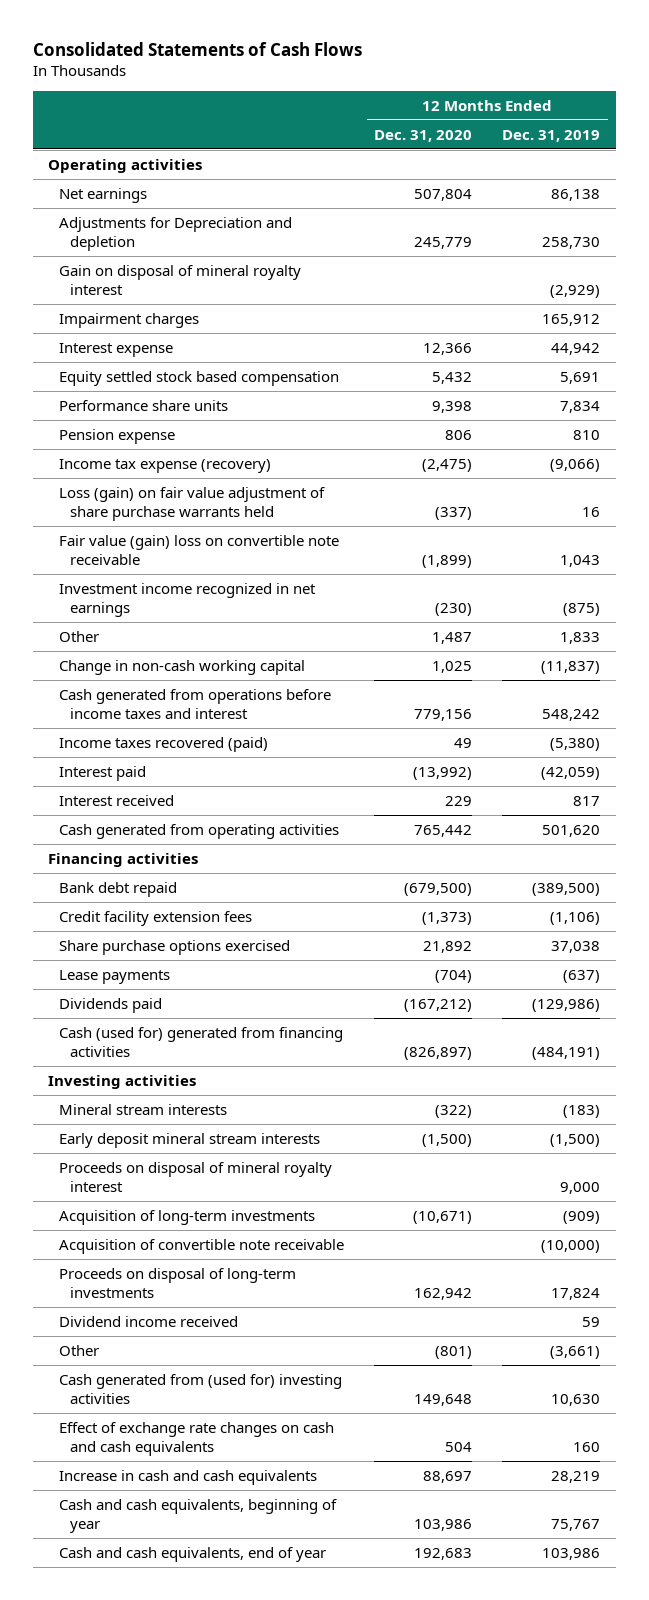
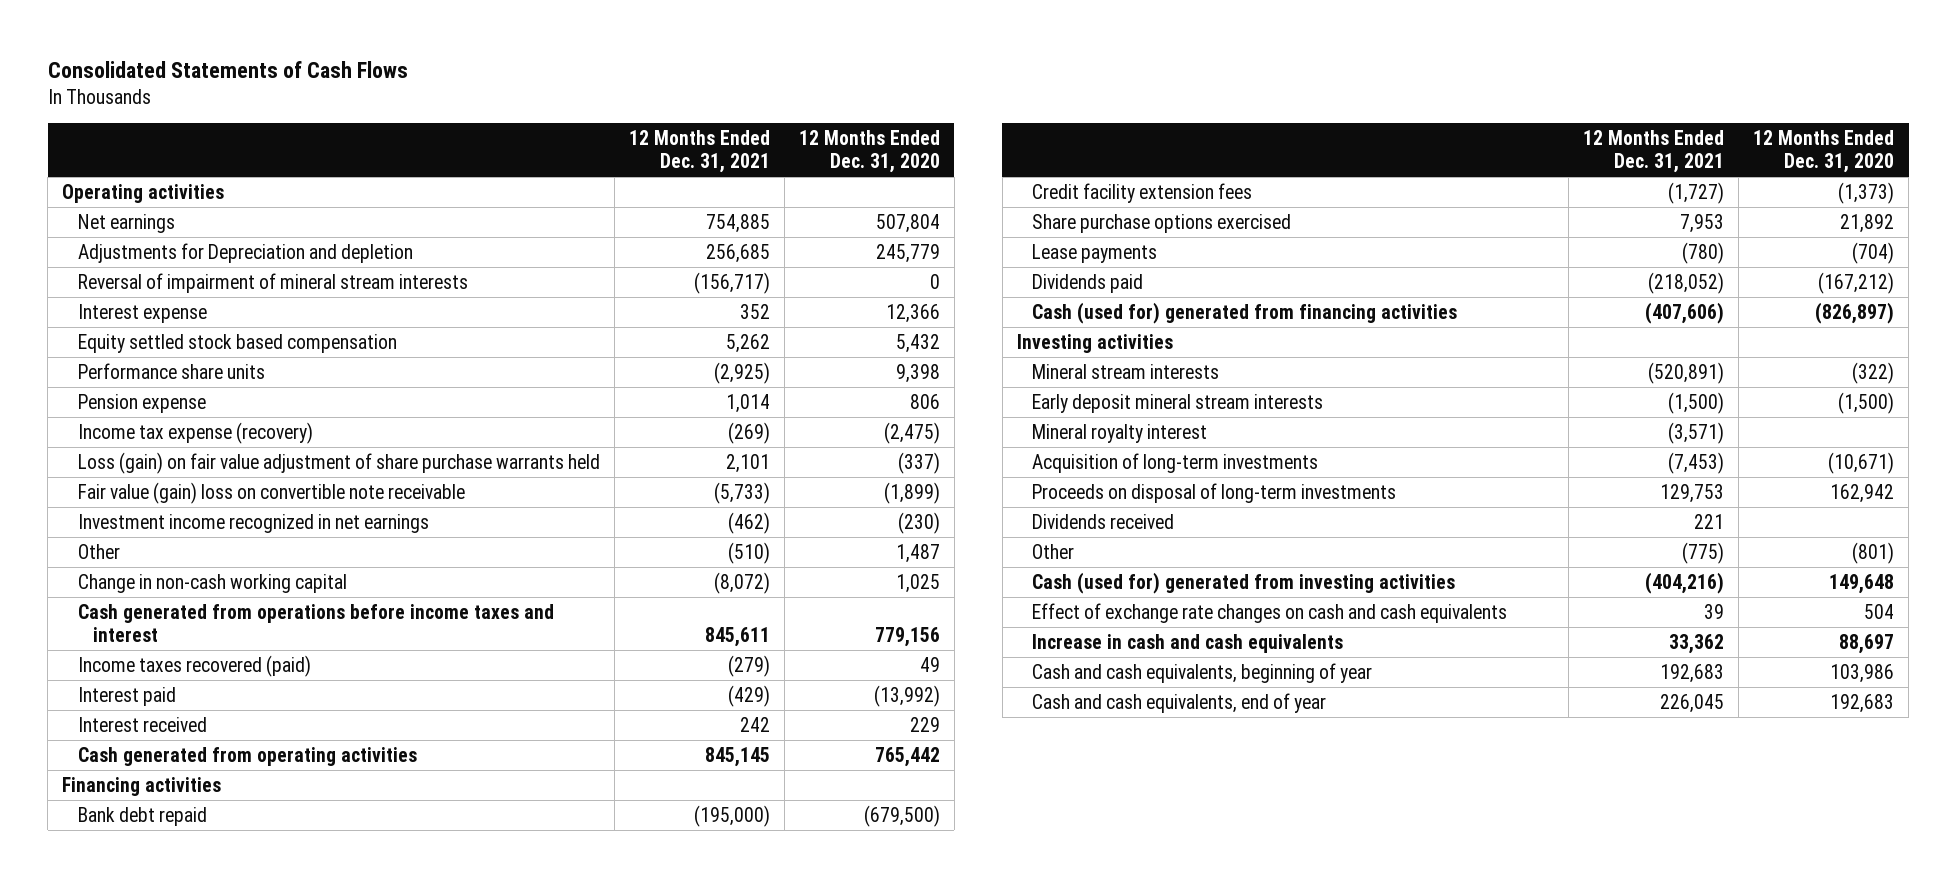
[502,129,601,142] Dec. 31, 2019 -> none
none -> [628,130,770,174] 12 Months Ended Dec. 31, 2021
[58,264,301,295] Gain on disposal of mineral royalty interest -> none
[58,312,199,328] Impairment charges -> none
none -> [77,272,468,293] Reversal of impairment of mineral stream interests
[58,1161,332,1192] Proceeds on disposal of mineral royalty interest -> [1032,423,1208,443] Mineral royalty interest
[58,1238,344,1254] Acquisition of convertible note receivable -> none
[58,1315,238,1327] Dividend income received -> [1032,513,1175,529] Dividends received
[58,1373,342,1404] Cash generated from (used for) investing activities -> [1032,571,1456,594] Cash (used for) generated from investing activities

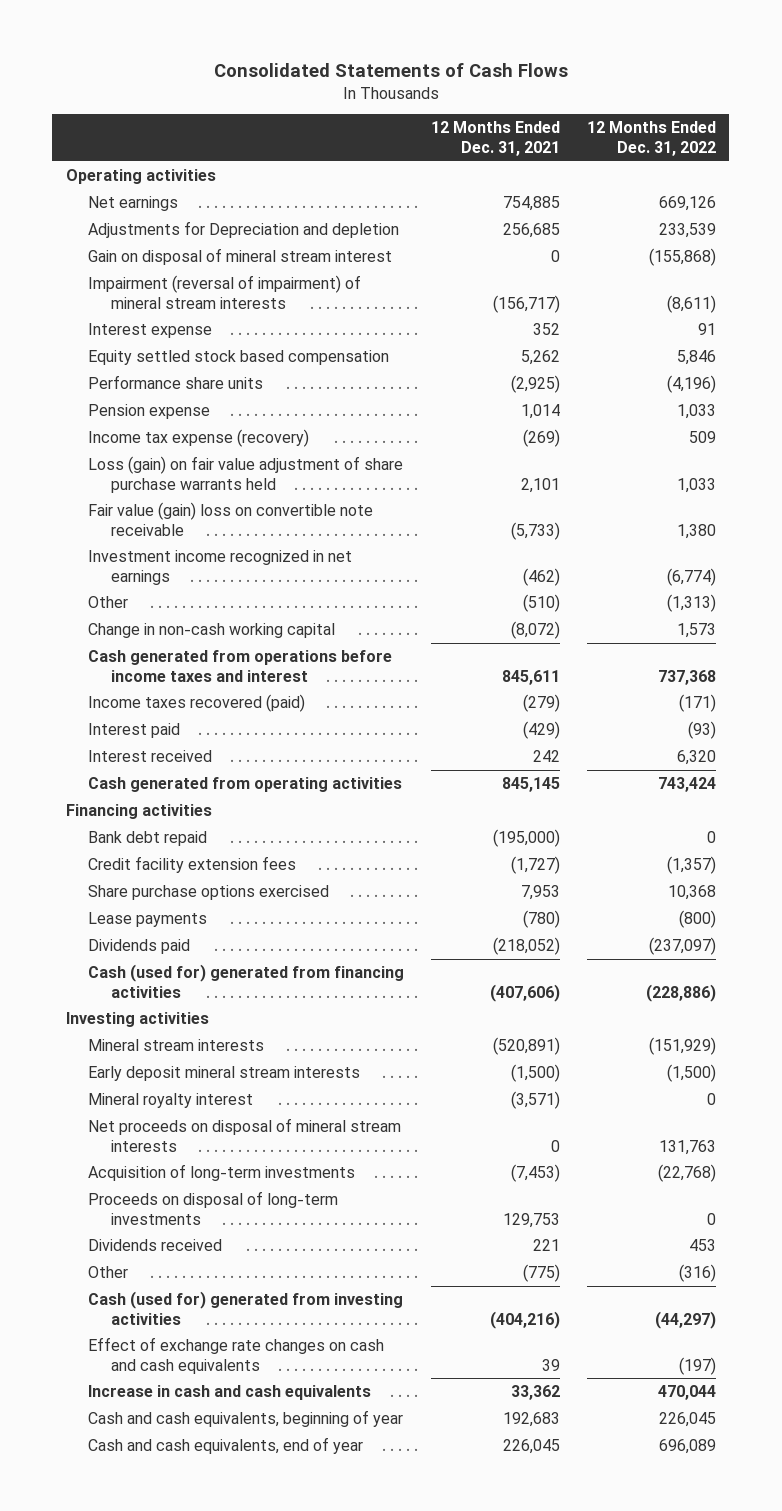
[798,130,940,174] 12 Months Ended Dec. 31, 2020 -> none
none -> [586,121,716,157] 12 Months Ended Dec. 31, 2022
none -> [88,247,393,265] Gain on disposal of mineral stream interest
[77,272,468,293] Reversal of impairment of mineral stream interests -> [88,274,362,309] Impairment (reversal of impairment) of mineral stream interests
none -> [88,1117,402,1152] Net proceeds on disposal of mineral stream interests

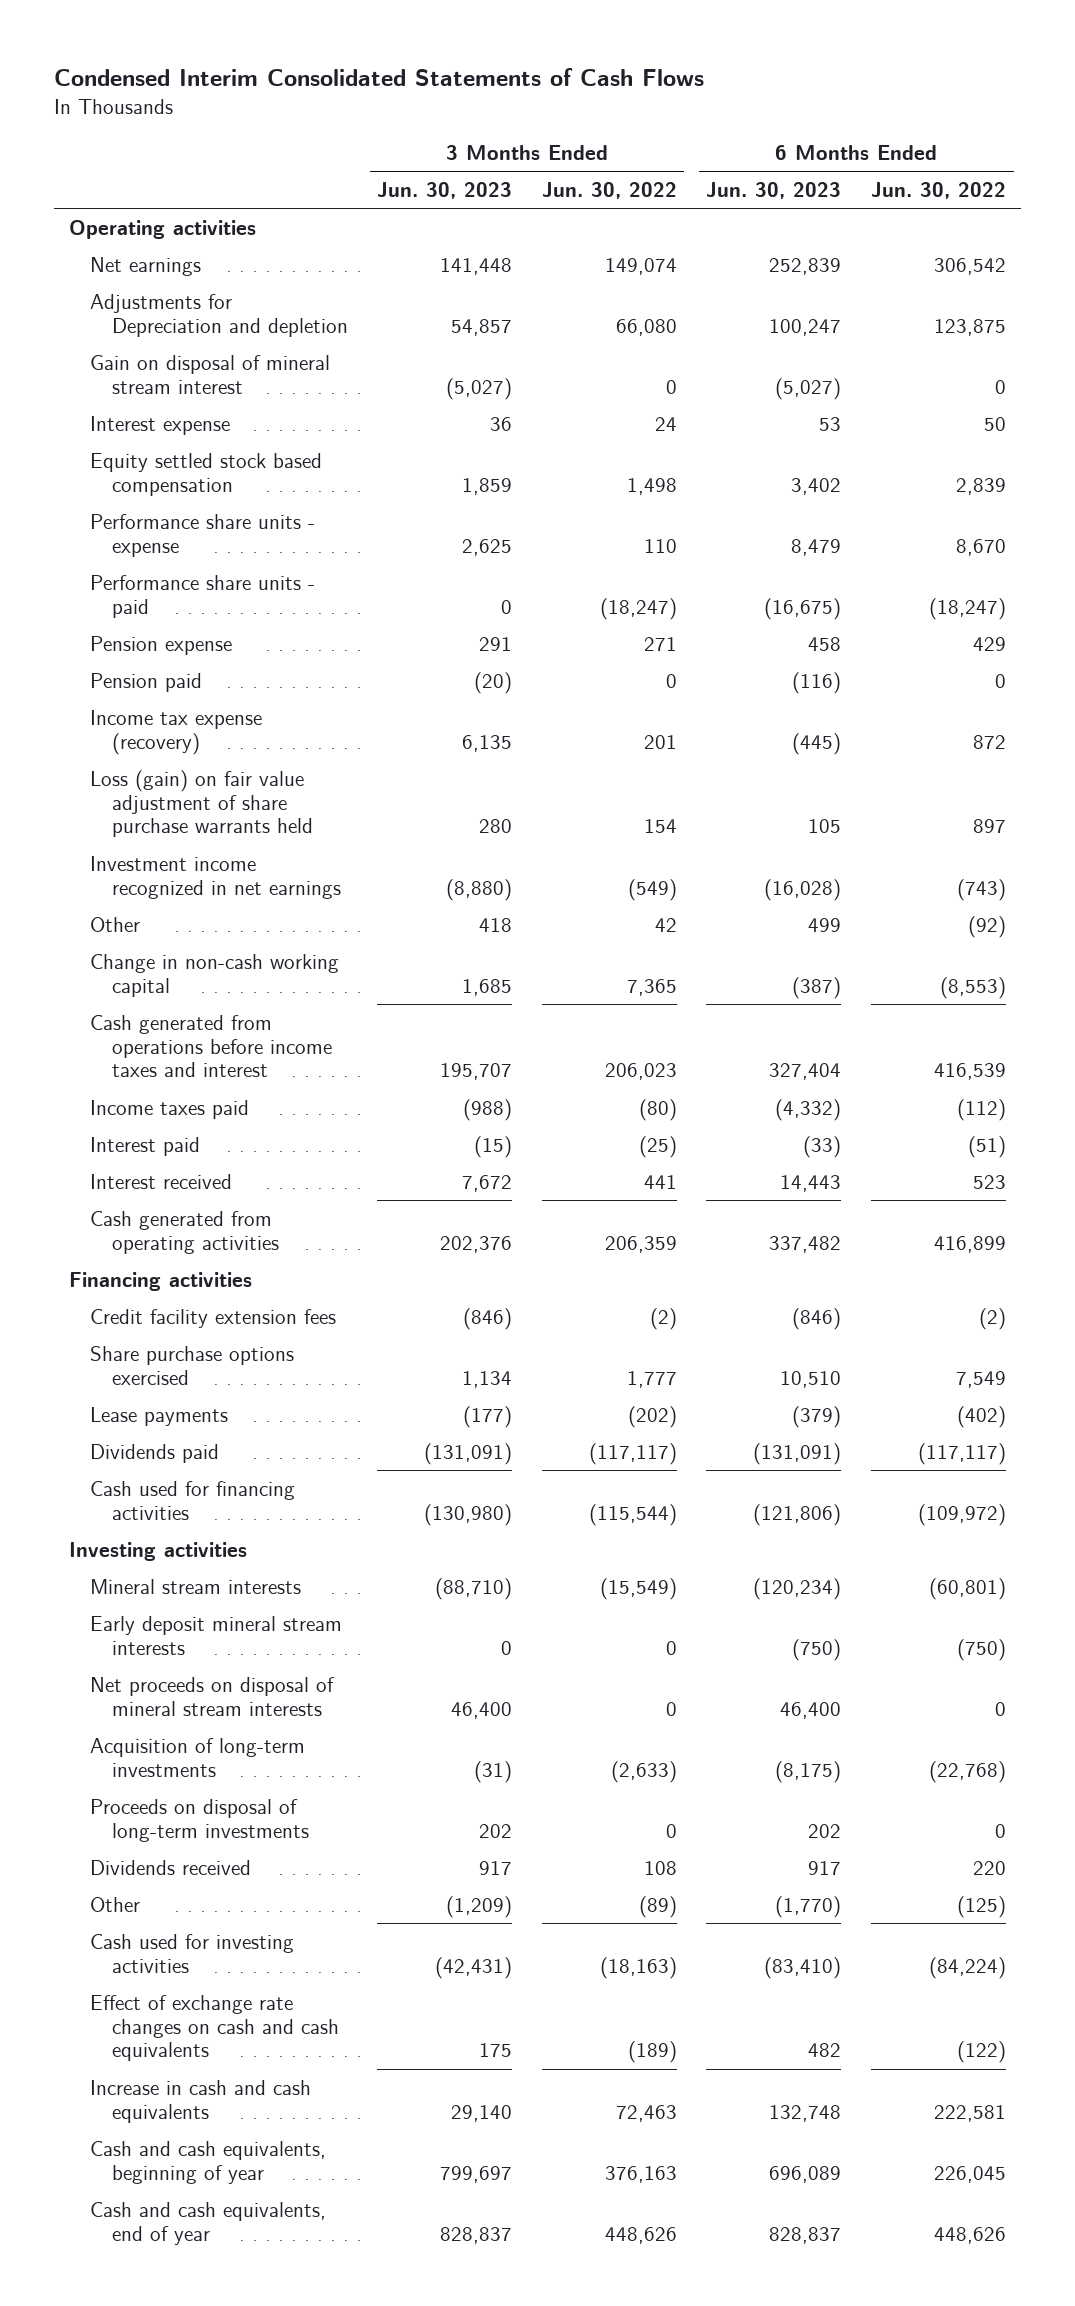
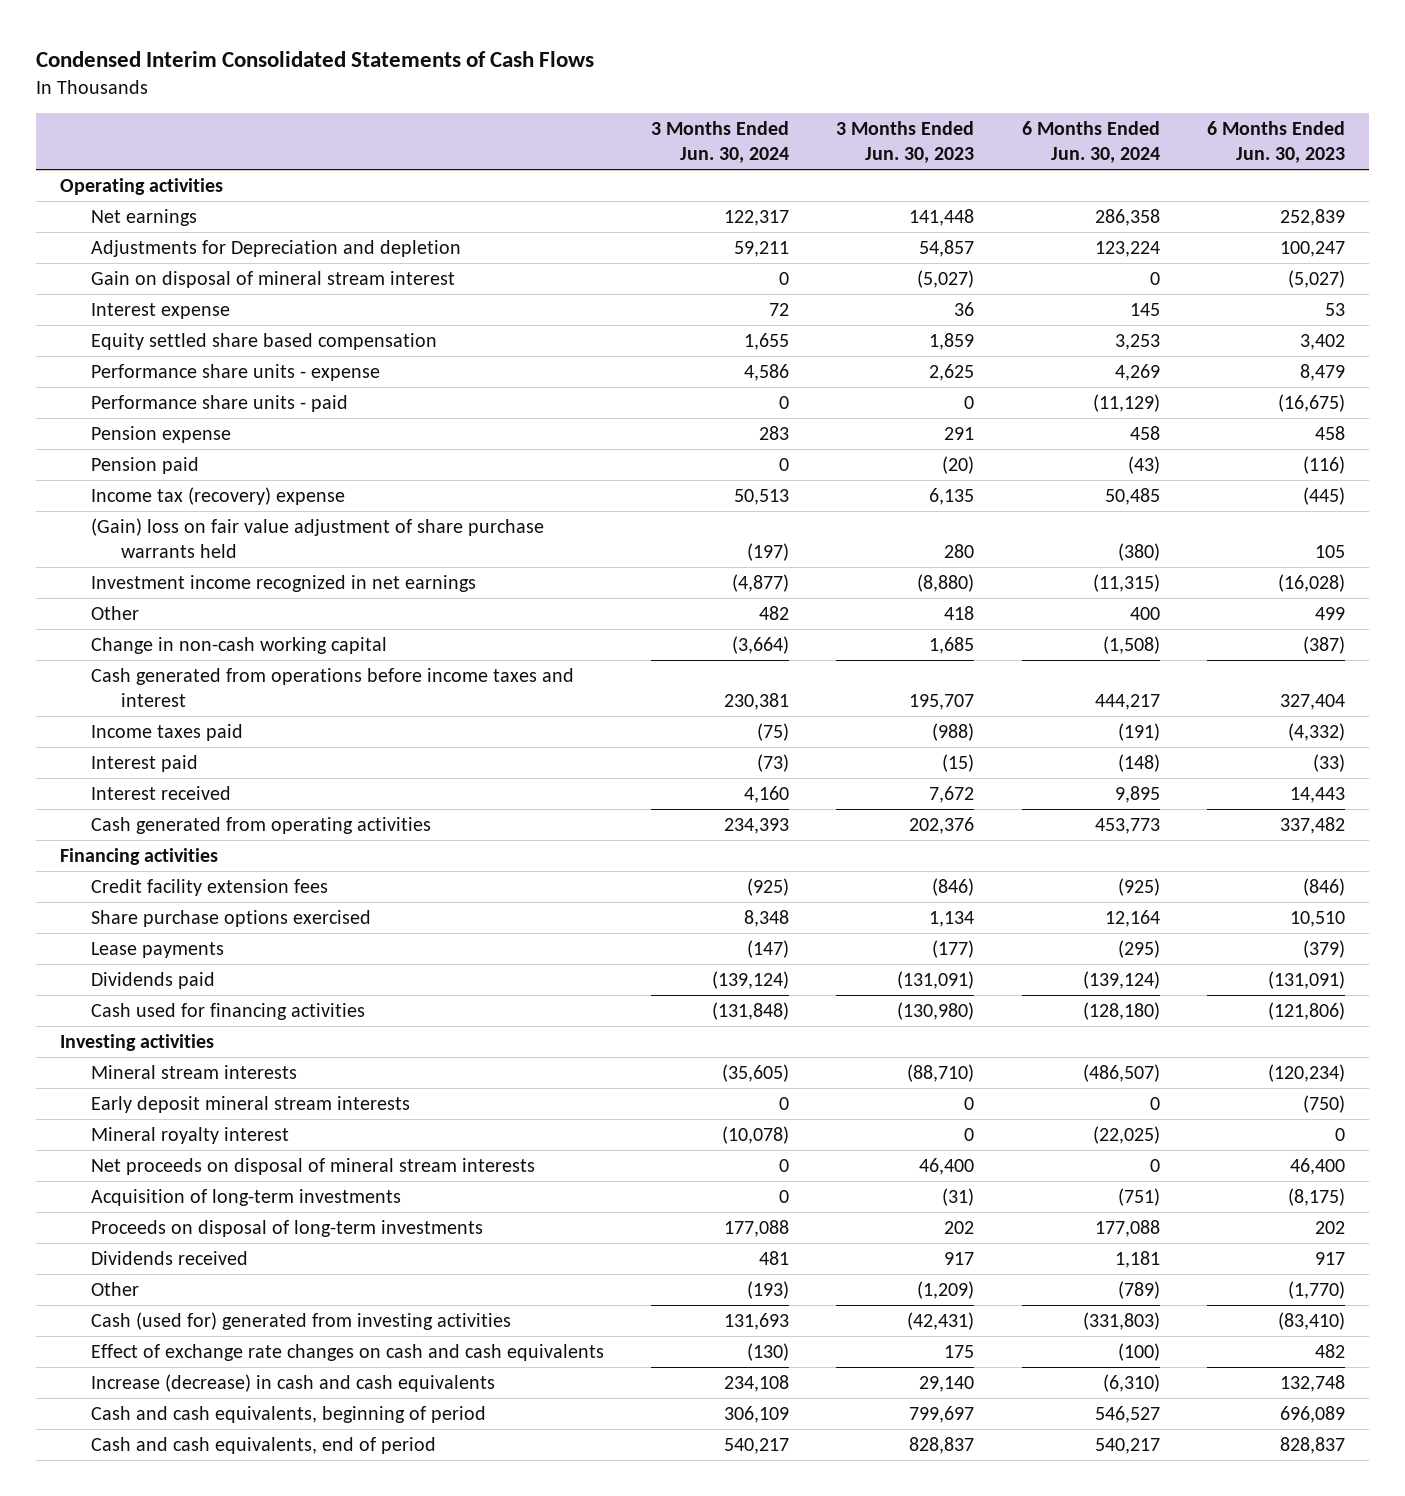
[541,182,677,200] Jun. 30, 2022 -> none
[871,182,1007,200] Jun. 30, 2022 -> none
none -> [650,121,789,164] 3 Months Ended Jun. 30, 2024
none -> [1021,121,1160,164] 6 Months Ended Jun. 30, 2024
[90,452,323,496] Equity settled stock based compensation -> [90,332,437,350] Equity settled share based compensation
[90,709,263,755] Income tax expense (recovery) -> [90,486,345,505] Income tax (recovery) expense
[90,769,313,838] Loss (gain) on fair value adjustment of share purchase warrants held -> [90,517,544,558] (Gain) loss on fair value adjustment of share purchase warrants held
none -> [90,1126,289,1144] Mineral royalty interest
[90,1933,295,1973] Cash used for investing activities -> [90,1311,511,1330] Cash (used for) generated from investing activities
[90,2079,312,2123] Increase in cash and cash equivalents -> [90,1373,495,1392] Increase (decrease) in cash and cash equivalents
[90,2140,327,2184] Cash and cash equivalents, beginning of year -> [90,1405,486,1423] Cash and cash equivalents, beginning of period
[90,2201,327,2245] Cash and cash equivalents, end of year -> [90,1436,436,1454] Cash and cash equivalents, end of period

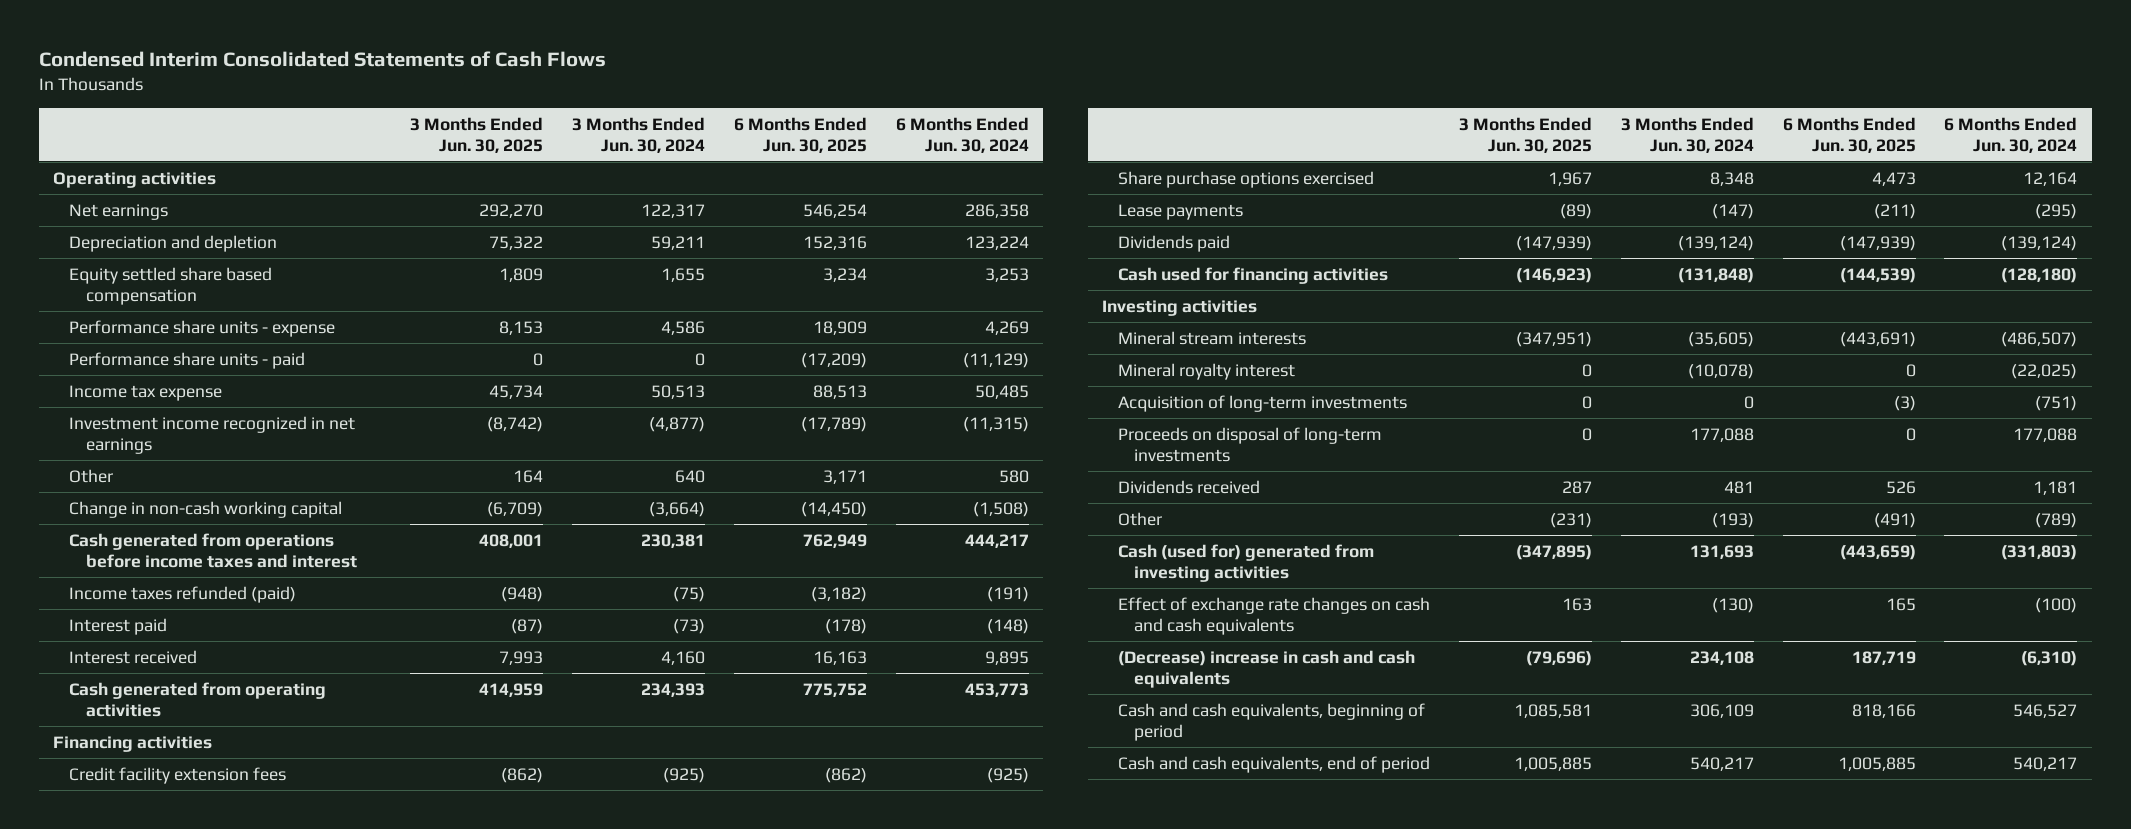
[836,121,975,164] 3 Months Ended Jun. 30, 2023 -> none
[1207,121,1346,164] 6 Months Ended Jun. 30, 2023 -> none
none -> [410,116,544,153] 3 Months Ended Jun. 30, 2025
none -> [734,116,868,153] 6 Months Ended Jun. 30, 2025
[90,270,455,288] Gain on disposal of mineral stream interest -> none
[90,302,230,319] Interest expense -> none
[90,239,461,257] Adjustments for Depreciation and depletion -> [69,234,278,252] Depreciation and depletion
[90,425,231,443] Pension expense -> none
[90,456,199,474] Pension paid -> none
[90,517,544,558] (Gain) loss on fair value adjustment of share purchase warrants held -> none
[90,486,345,505] Income tax (recovery) expense -> [69,384,223,401] Income tax expense
[758,605,789,620] 482 -> [675,469,706,483] 640
[1129,606,1160,620] 400 -> [998,469,1029,483] 580
[90,723,243,741] Income taxes paid -> [69,585,297,603] Income taxes refunded (paid)
[90,1095,410,1113] Early deposit mineral stream interests -> none
[90,1157,535,1175] Net proceeds on disposal of mineral stream interests -> none
[90,1373,495,1392] Increase (decrease) in cash and cash equivalents -> [1118,649,1416,688] (Decrease) increase in cash and cash equivalents

